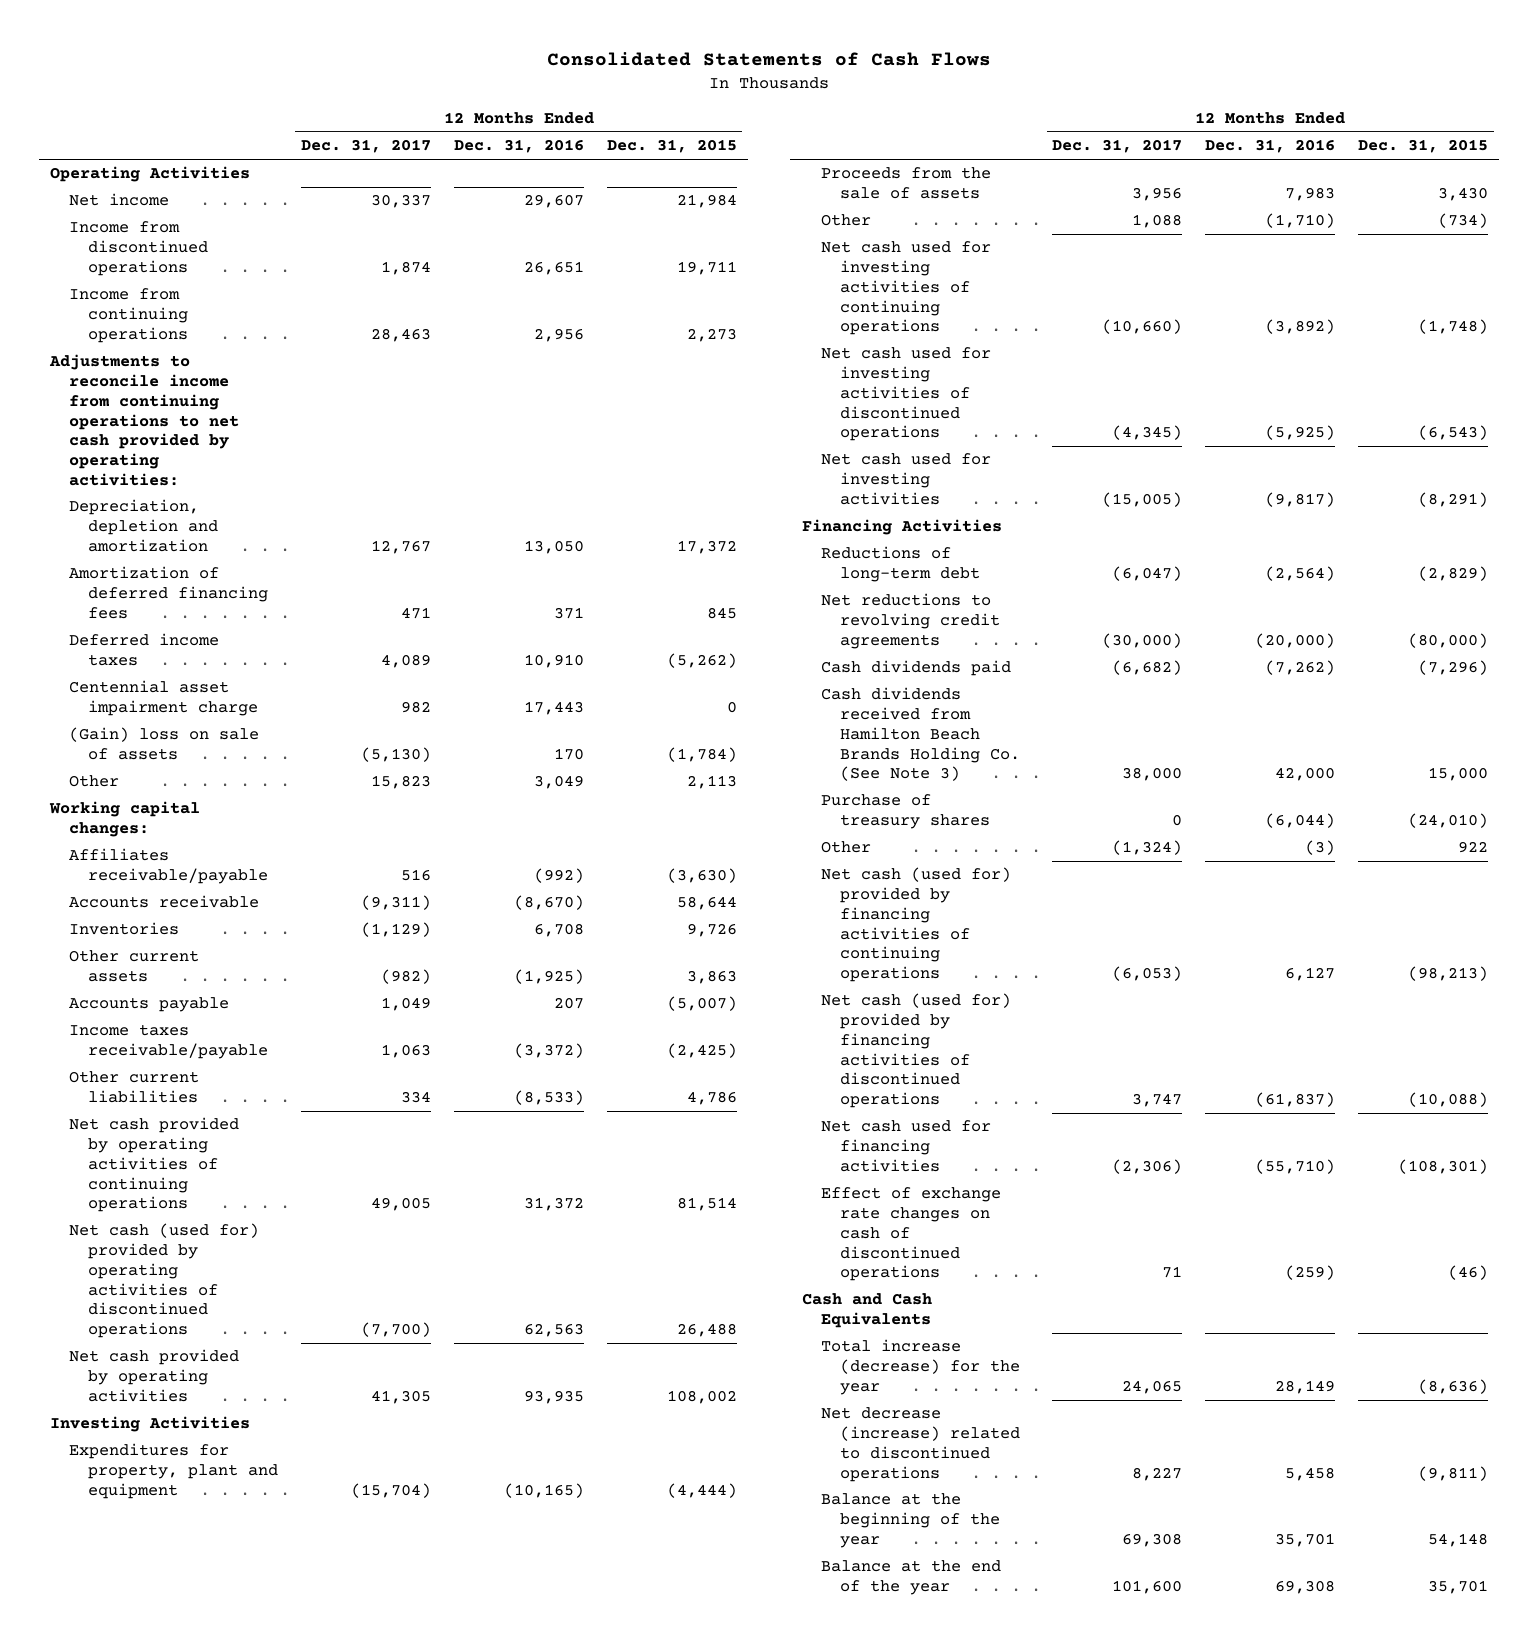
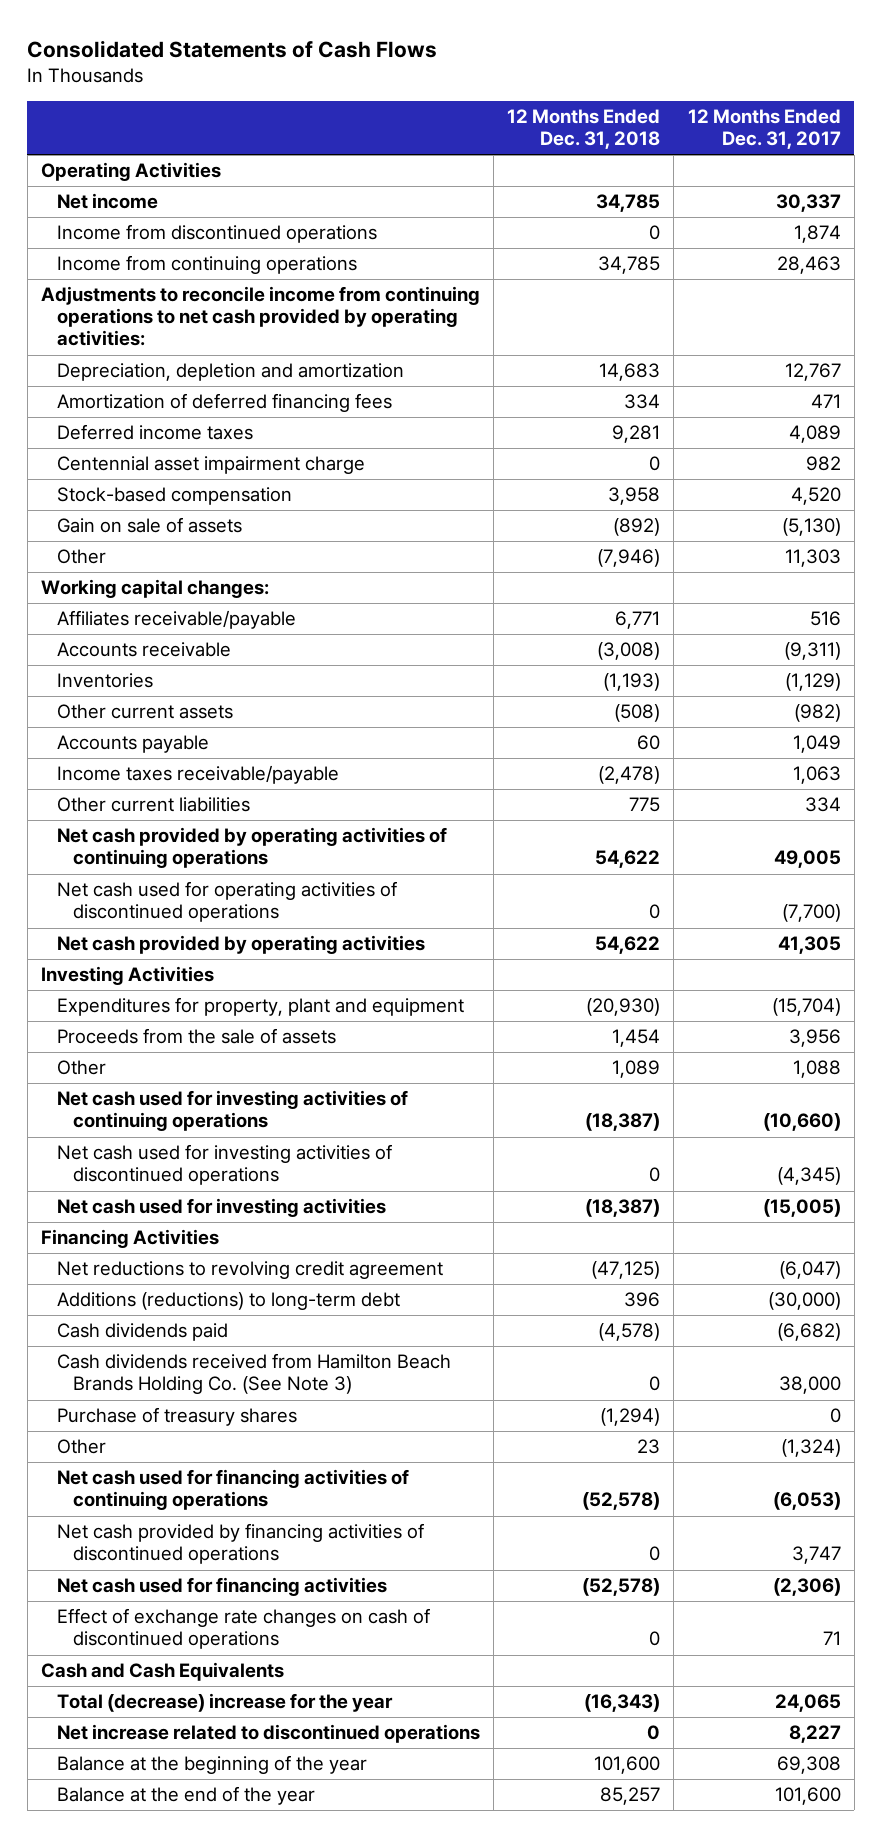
[453,139,584,154] Dec. 31, 2016 -> none
[606,139,737,154] Dec. 31, 2015 -> none
none -> [507,109,661,150] 12 Months Ended Dec. 31, 2018
none -> [56,487,292,506] Stock-based compensation
[69,727,260,761] (Gain) loss on sale of assets -> [56,517,242,534] Gain on sale of assets
[370,775,431,790] 15,823 -> [784,549,841,568] 11,303
[69,1223,260,1338] Net cash (used for) provided by operating activities of discontinued operations -> [56,881,397,923] Net cash used for operating activities of discontinued operations
[820,546,980,583] Reductions of long-term debt -> [56,1261,443,1280] Net reductions to revolving credit agreement
[820,593,1000,649] Net reductions to revolving credit agreements -> [56,1292,400,1311] Additions (reductions) to long-term debt
[820,867,1011,982] Net cash (used for) provided by financing activities of continuing operations -> [56,1469,409,1511] Net cash used for financing activities of continuing operations
[820,993,1011,1108] Net cash (used for) provided by financing activities of discontinued operations -> [56,1523,424,1565] Net cash provided by financing activities of discontinued operations
[820,1339,1020,1395] Total increase (decrease) for the year -> [56,1693,393,1713] Total (decrease) increase for the year
[820,1407,1020,1482] Net decrease (increase) related to discontinued operations -> [56,1724,480,1744] Net increase related to discontinued operations

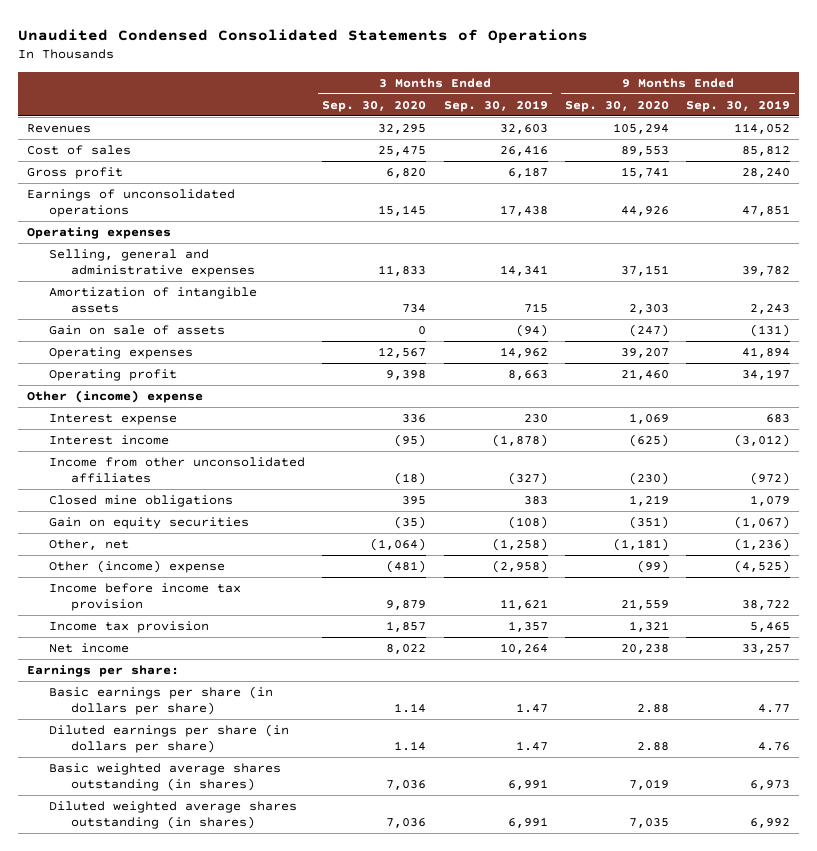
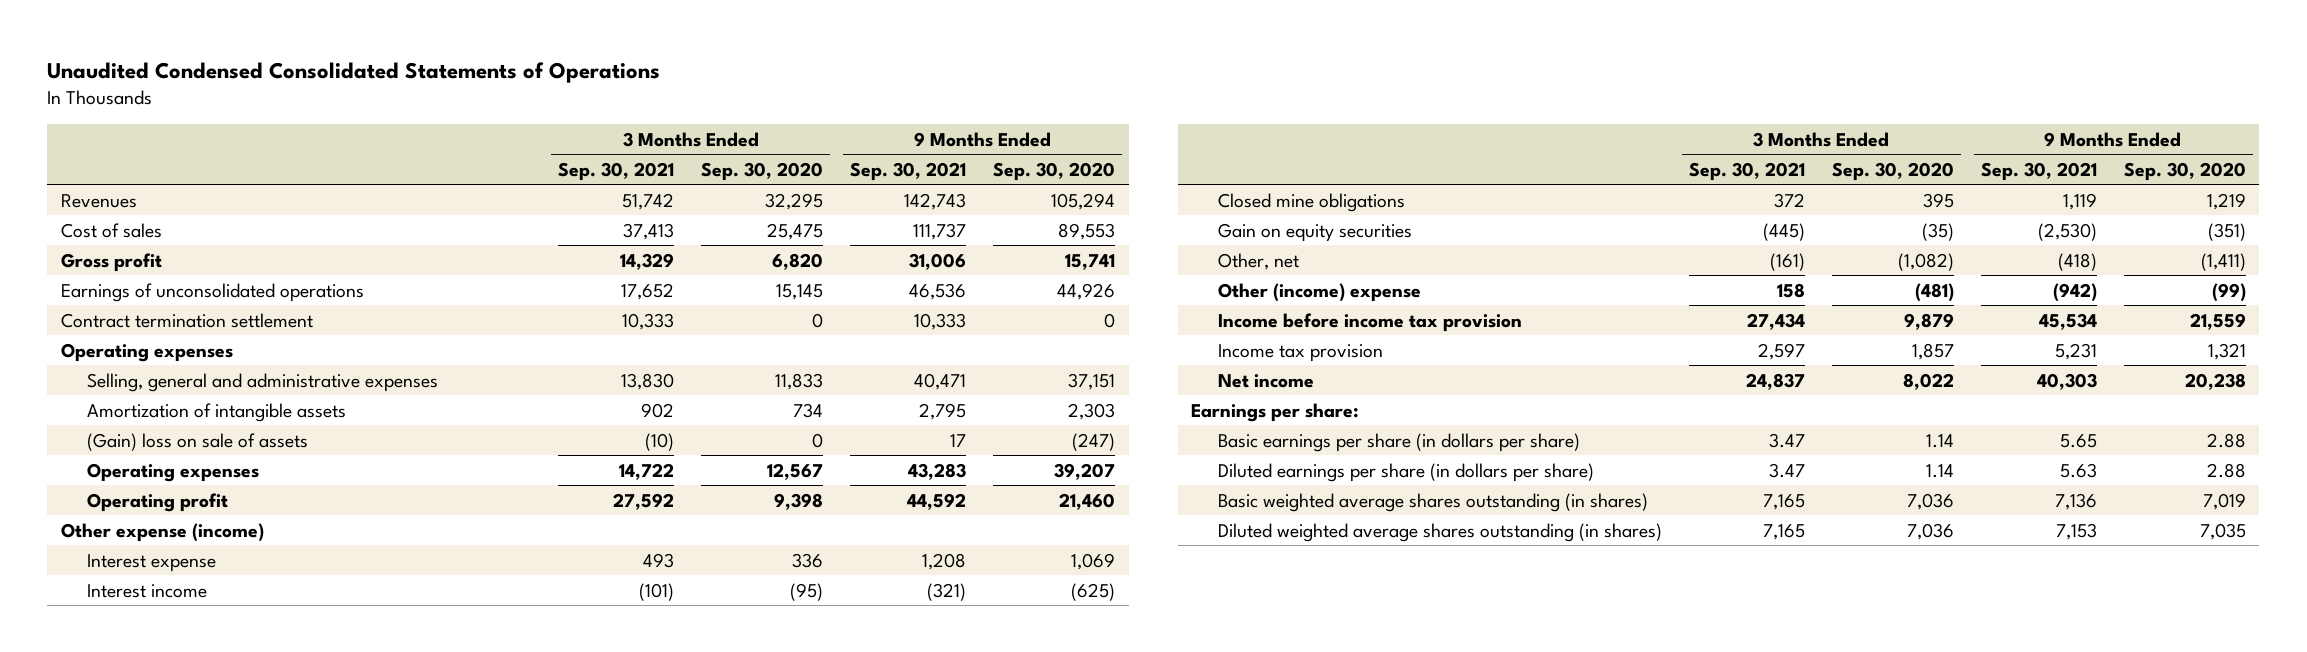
[443,99,548,112] Sep. 30, 2019 -> none
[686,99,791,112] Sep. 30, 2019 -> none
none -> [558,161,675,181] Sep. 30, 2021
none -> [850,161,967,181] Sep. 30, 2021
none -> [60,312,313,328] Contract termination settlement
[48,325,225,336] Gain on sale of assets -> [87,432,309,451] (Gain) loss on sale of assets
[27,390,204,404] Other (income) expense -> [60,522,264,542] Other expense (income)
[48,457,305,484] Income from other unconsolidated affiliates -> none
[370,538,427,552] (1,064) -> [1897,252,1954,271] (1,082)
[612,538,669,552] (1,181) -> [2200,252,2246,271] (1,411)

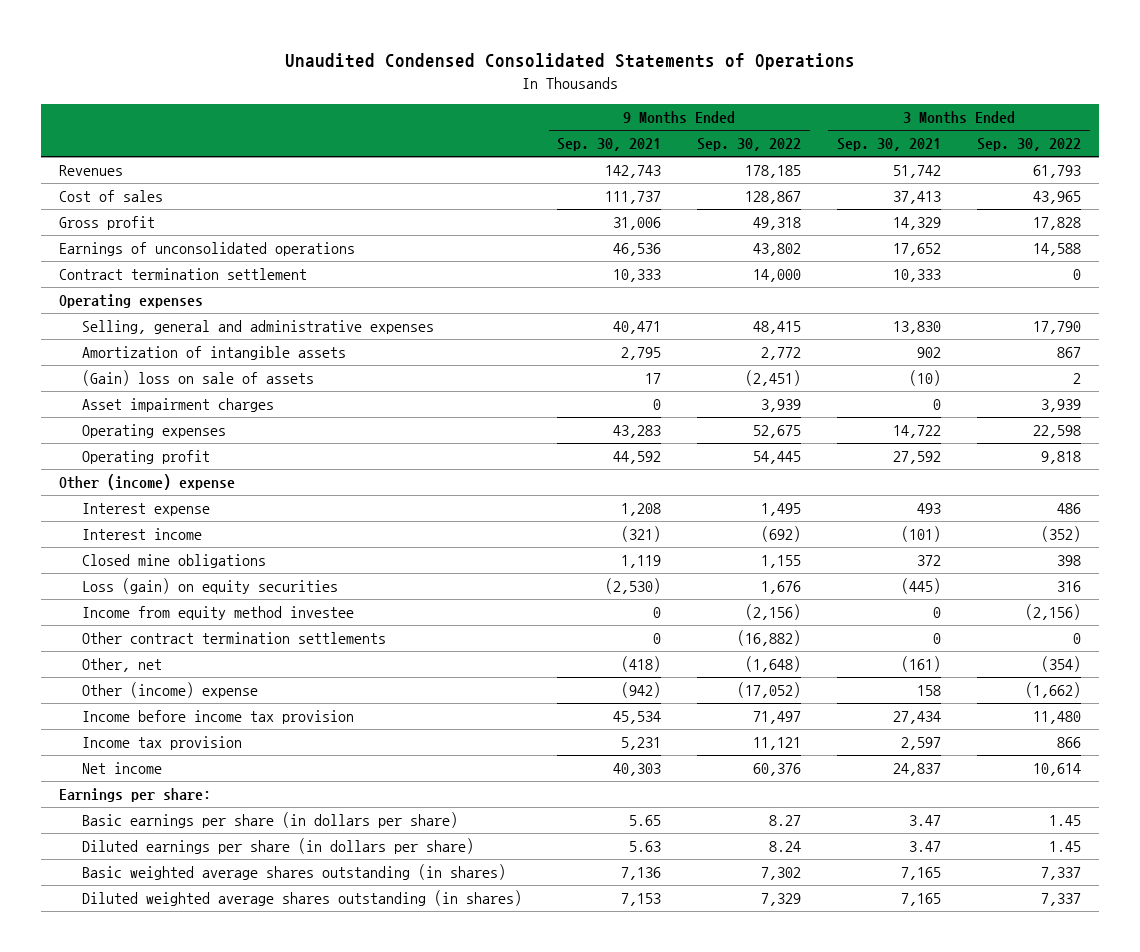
[701,161,824,181] Sep. 30, 2020 -> none
[993,161,1116,181] Sep. 30, 2020 -> none
none -> [697,138,802,152] Sep. 30, 2022
none -> [976,138,1081,152] Sep. 30, 2022
none -> [81,398,274,413] Asset impairment charges
[60,522,264,542] Other expense (income) -> [58,474,235,491] Other (income) expense
[1217,222,1412,242] Gain on equity securities -> [81,578,338,595] Loss (gain) on equity securities
none -> [81,606,354,621] Income from equity method investee
none -> [81,632,386,645] Other contract termination settlements

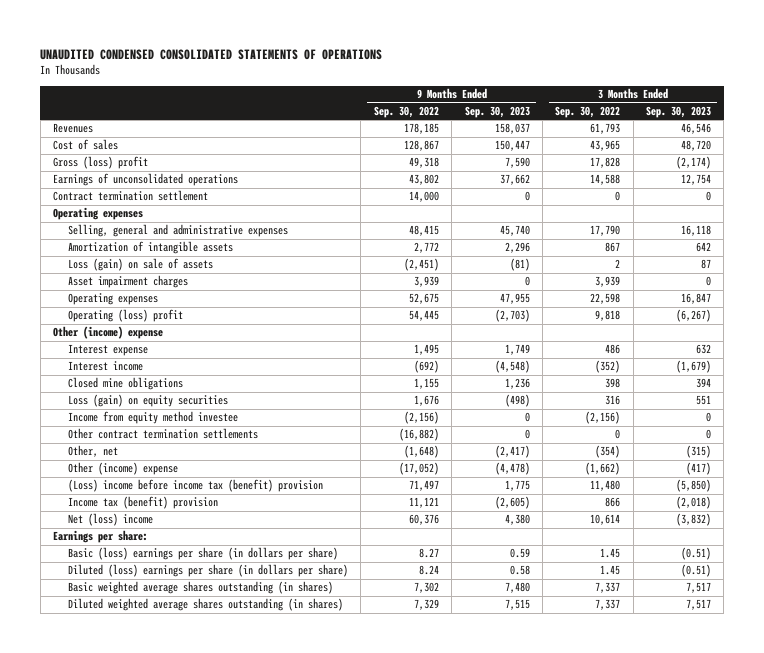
[284,53,855,71] Unaudited Condensed Consolidated Statements of Operations -> [40,48,383,60] UNAUDITED CONDENSED CONSOLIDATED STATEMENTS OF OPERATIONS
[557,138,662,152] Sep. 30, 2021 -> none
[837,138,942,152] Sep. 30, 2021 -> none
none -> [464,106,530,119] Sep. 30, 2023
none -> [646,106,712,119] Sep. 30, 2023
[58,216,155,231] Gross profit -> [53,156,149,170] Gross (loss) profit
[81,370,314,387] (Gain) loss on sale of assets -> [68,258,214,272] Loss (gain) on sale of assets
[81,450,210,465] Operating profit -> [68,309,184,323] Operating (loss) profit
[81,710,354,725] Income before income tax provision -> [68,479,324,493] (Loss) income before income tax (benefit) provision
[81,736,242,751] Income tax provision -> [68,496,219,510] Income tax (benefit) provision
[81,762,162,775] Net income -> [68,513,154,527] Net (loss) income
[81,812,458,829] Basic earnings per share (in dollars per share) -> [68,547,339,561] Basic (loss) earnings per share (in dollars per share)
[81,838,474,855] Diluted earnings per share (in dollars per share) -> [68,564,349,578] Diluted (loss) earnings per share (in dollars per share)

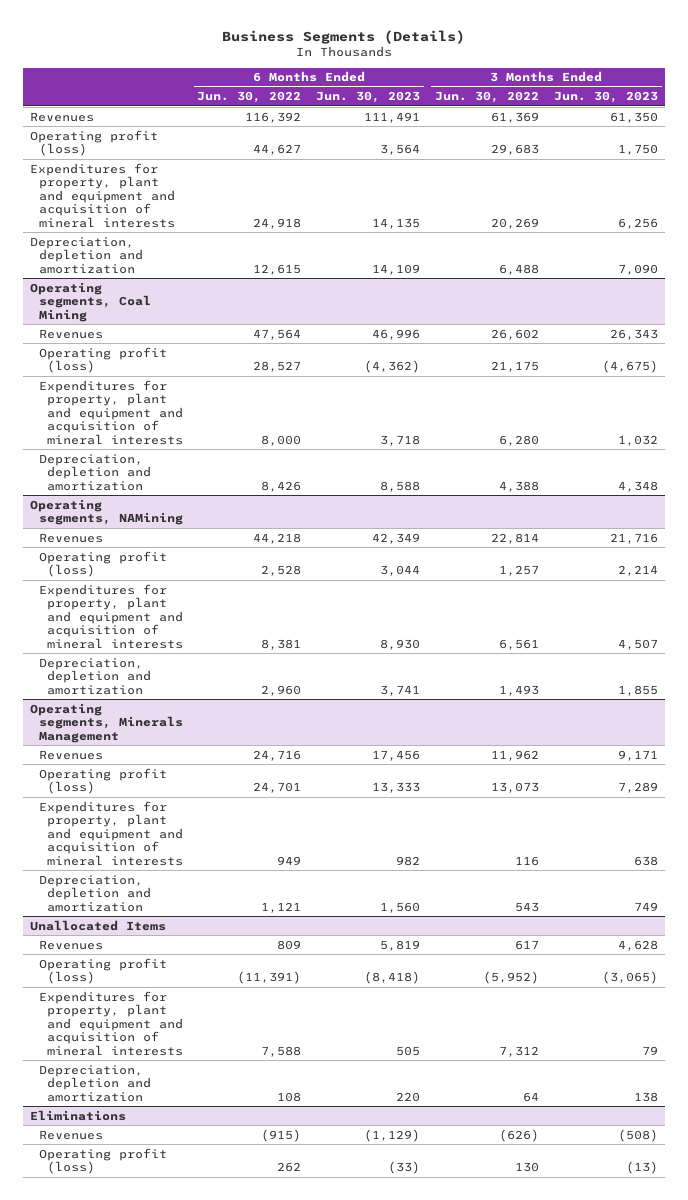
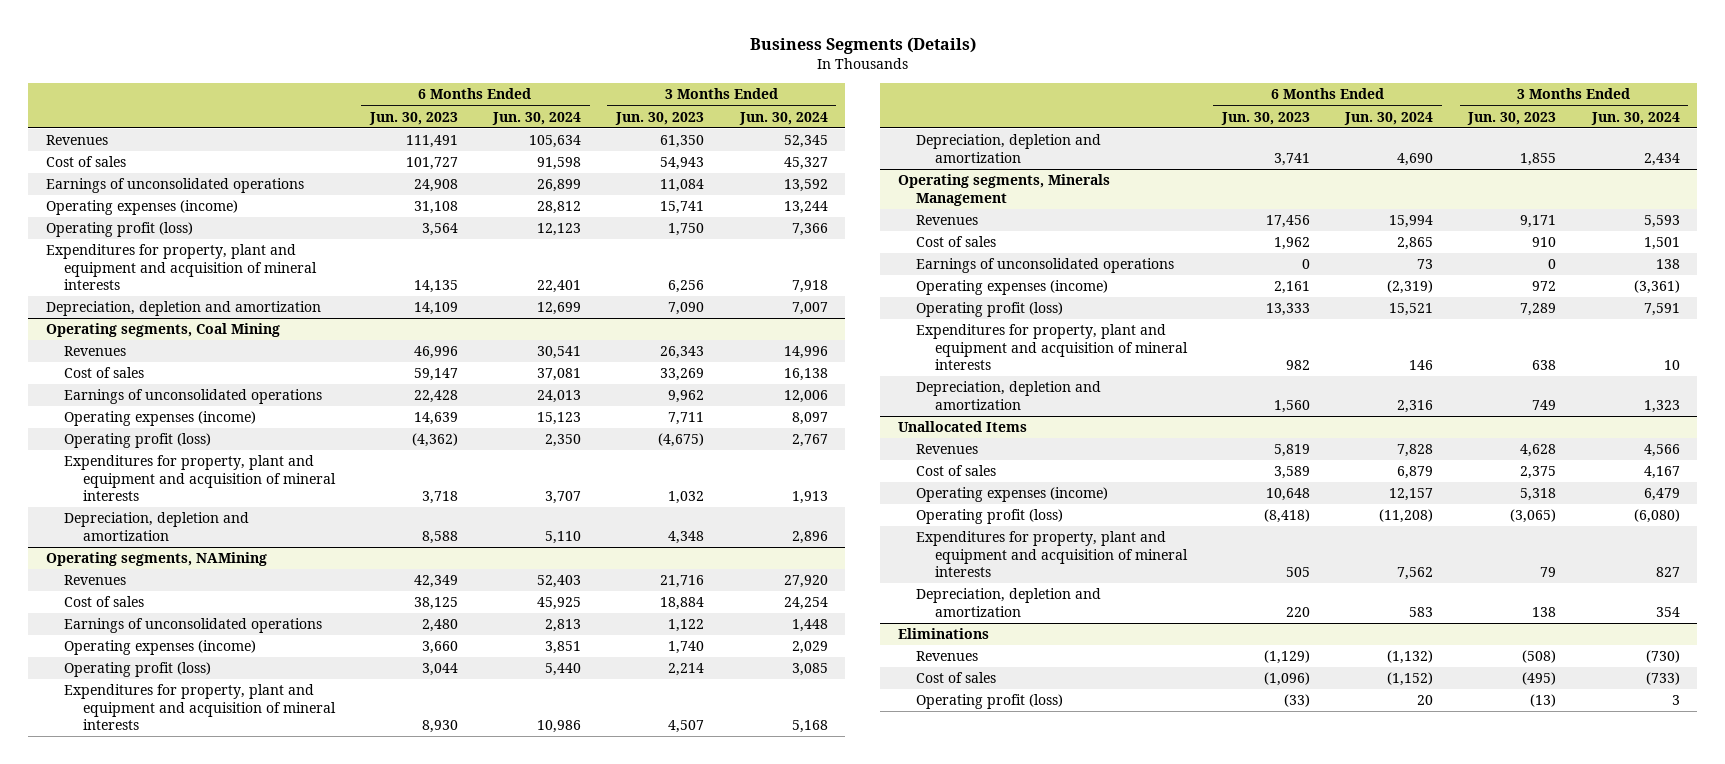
[197,91,302,104] Jun. 30, 2022 -> none
[435,91,540,104] Jun. 30, 2022 -> none
none -> [492,111,582,125] Jun. 30, 2024
none -> [738,111,828,125] Jun. 30, 2024
none -> [45,156,126,168] Cost of sales
none -> [45,178,304,194] Earnings of unconsolidated operations
none -> [45,200,238,216] Operating expenses (income)
none -> [64,367,145,379] Cost of sales
none -> [64,389,323,405] Earnings of unconsolidated operations
none -> [64,411,257,427] Operating expenses (income)
none -> [64,596,145,608] Cost of sales
none -> [64,618,323,634] Earnings of unconsolidated operations
none -> [64,640,257,656] Operating expenses (income)
none -> [916,236,997,248] Cost of sales
none -> [916,258,1175,274] Earnings of unconsolidated operations
none -> [916,280,1109,296] Operating expenses (income)
none -> [916,465,997,477] Cost of sales
none -> [916,487,1109,503] Operating expenses (income)
none -> [916,672,997,684] Cost of sales

